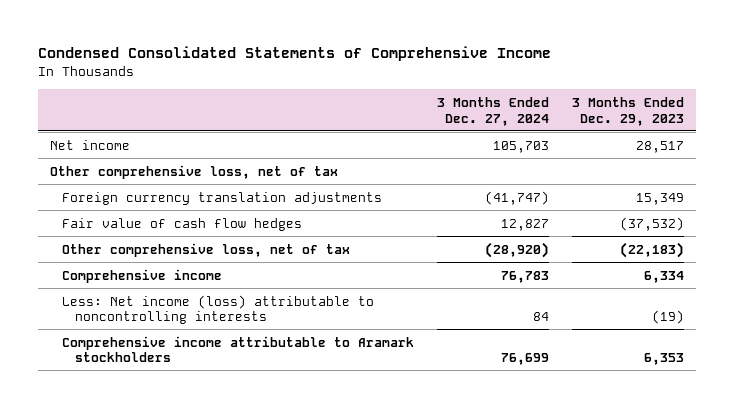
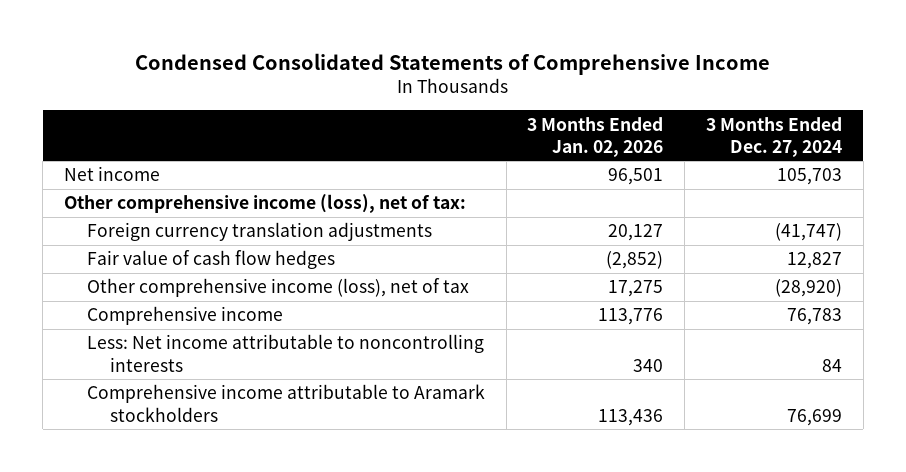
[572,97,685,126] 3 Months Ended Dec. 29, 2023 -> none
none -> [527,116,664,157] 3 Months Ended Jan. 02, 2026
[49,164,338,179] Other comprehensive loss, net of tax -> [63,194,466,214] Other comprehensive income (loss), net of tax:
[62,242,351,257] Other comprehensive loss, net of tax -> [86,278,469,298] Other comprehensive income (loss), net of tax
[62,294,375,325] Less: Net income (loss) attributable to noncontrolling interests -> [86,334,484,372] Less: Net income attributable to noncontrolling interests

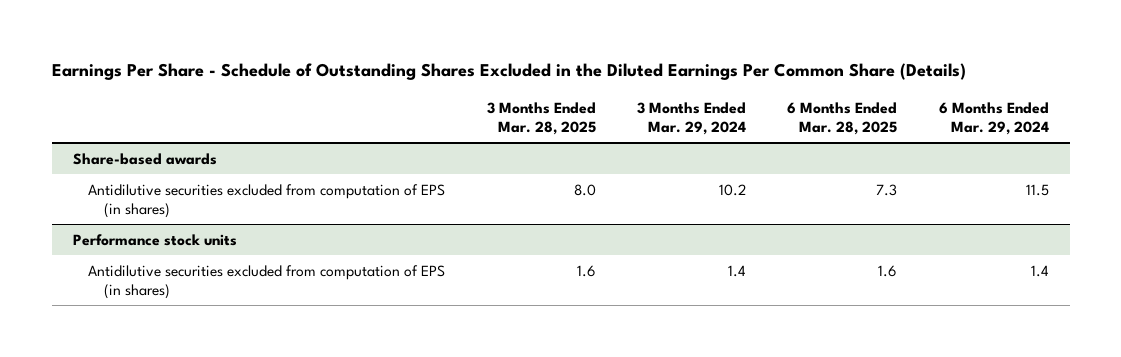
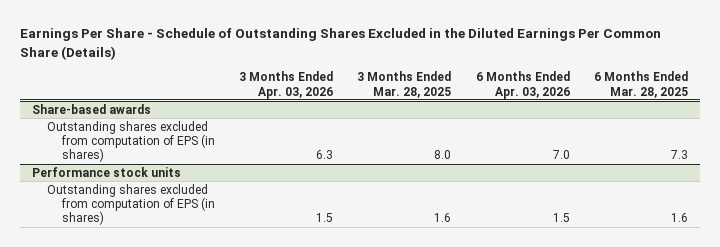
[637,101,747,135] 3 Months Ended Mar. 29, 2024 -> none
[938,101,1049,135] 6 Months Ended Mar. 29, 2024 -> none
none -> [238,71,333,99] 3 Months Ended Apr. 03, 2026
none -> [475,71,570,99] 6 Months Ended Apr. 03, 2026
[88,183,446,218] Antidilutive securities excluded from computation of EPS (in shares) -> [46,120,215,163] Outstanding shares excluded from computation of EPS (in shares)
[88,264,446,299] Antidilutive securities excluded from computation of EPS (in shares) -> [46,183,215,226] Outstanding shares excluded from computation of EPS (in shares)

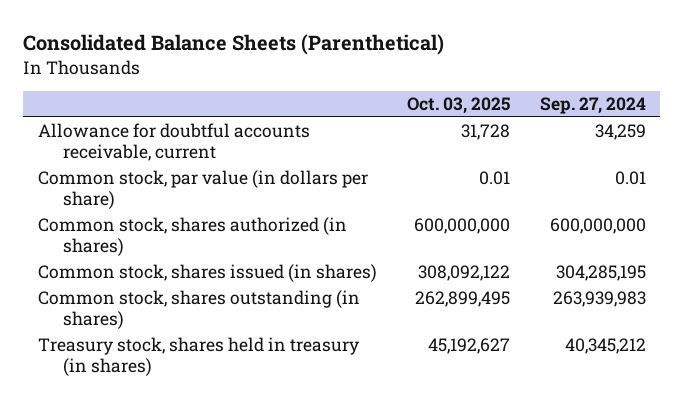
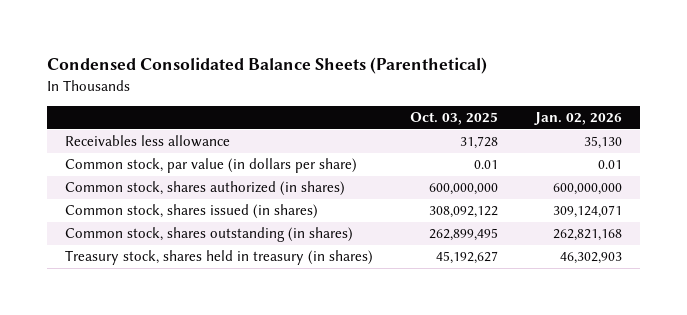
[23,34,445,56] Consolidated Balance Sheets (Parenthetical) -> [46,57,487,75] Condensed Consolidated Balance Sheets (Parenthetical)
[539,97,646,115] Sep. 27, 2024 -> none
none -> [533,112,622,126] Jan. 02, 2026
[38,123,311,161] Allowance for doubtful accounts receivable, current -> [65,135,231,148] Receivables less allowance

